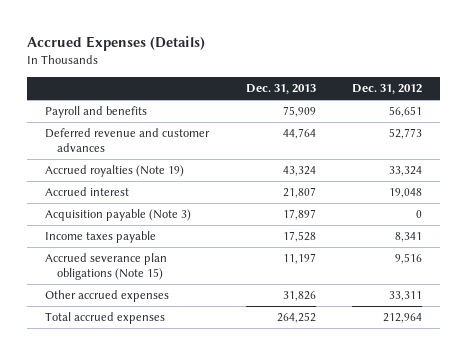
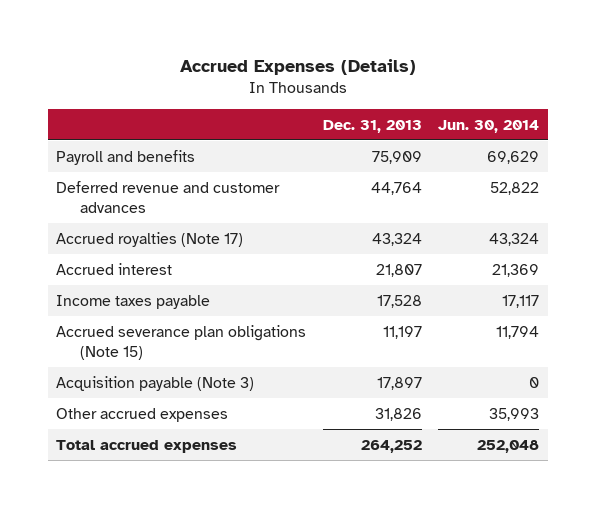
[351,84,422,95] Dec. 31, 2012 -> none
none -> [438,119,540,133] Jun. 30, 2014
[45,165,185,178] Accrued royalties (Note 19) -> [56,231,244,247] Accrued royalties (Note 17)
[45,209,192,222] Acquisition payable (Note 3) -> [56,375,255,391] Acquisition payable (Note 3)

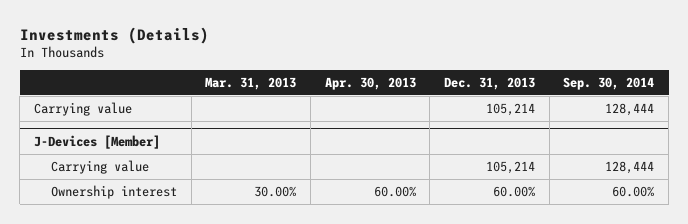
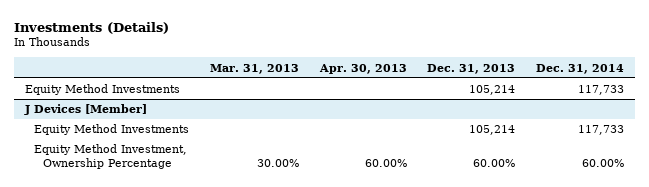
[563,76,655,90] Sep. 30, 2014 -> none
none -> [536,63,625,74] Dec. 31, 2014
[33,101,132,116] Carrying value -> [24,84,180,96] Equity Method Investments
[33,134,160,149] J-Devices [Member] -> [23,104,147,116] J Devices [Member]
[50,159,149,174] Carrying value -> [33,124,189,136] Equity Method Investments
[50,184,177,199] Ownership interest -> [33,144,187,169] Equity Method Investment, Ownership Percentage

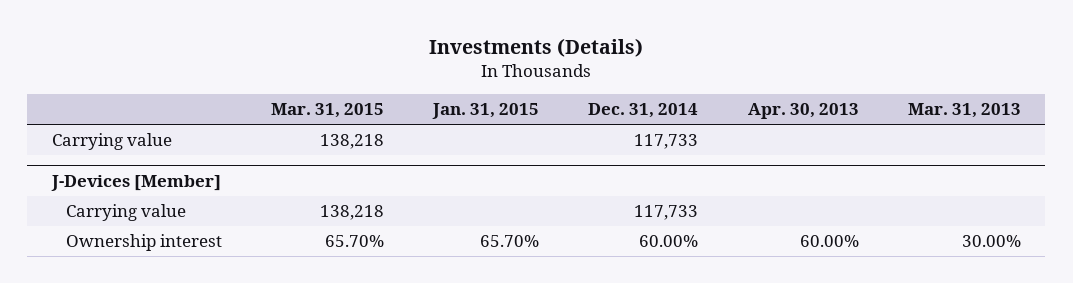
[427,63,516,74] Dec. 31, 2013 -> none
none -> [270,103,384,119] Mar. 31, 2015
none -> [432,103,540,120] Jan. 31, 2015
[24,84,180,96] Equity Method Investments -> [52,133,173,151] Carrying value
[23,104,147,116] J Devices [Member] -> [51,175,222,192] J-Devices [Member]
[33,124,189,136] Equity Method Investments -> [65,204,186,222] Carrying value
[33,144,187,169] Equity Method Investment, Ownership Percentage -> [65,234,222,252] Ownership interest

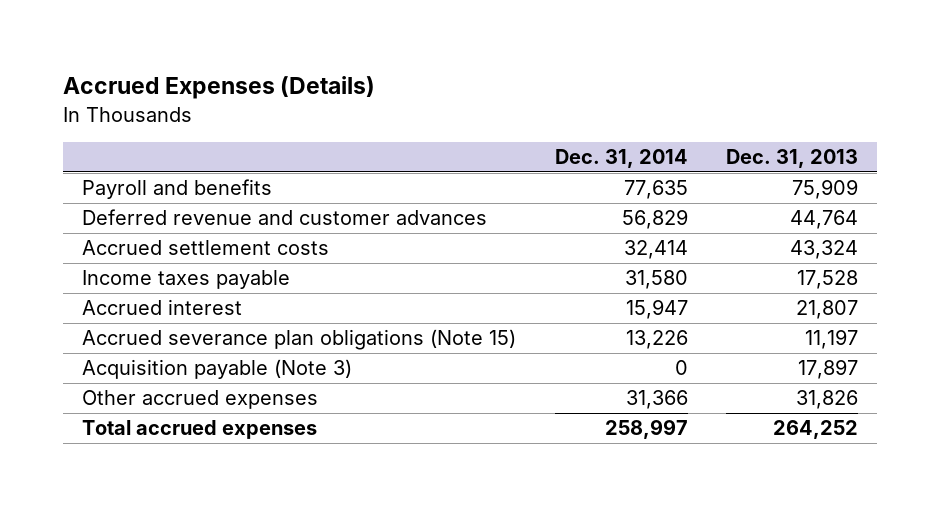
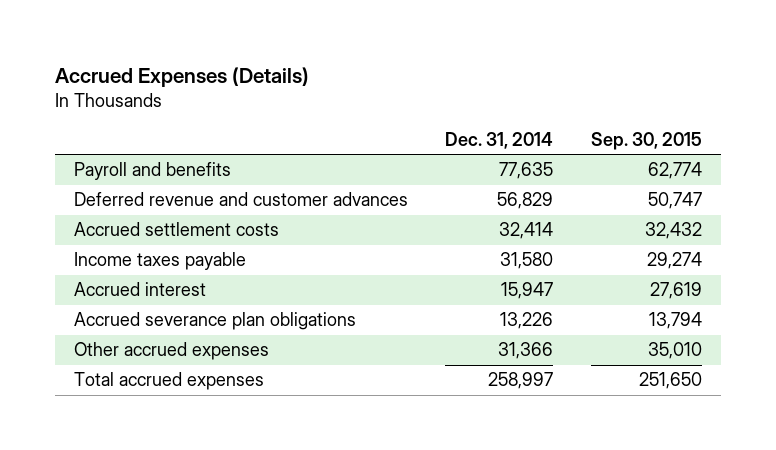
[726,149,859,169] Dec. 31, 2013 -> none
none -> [591,132,703,151] Sep. 30, 2015
[82,359,353,380] Acquisition payable (Note 3) -> none
[82,329,517,351] Accrued severance plan obligations (Note 15) -> [73,312,356,331] Accrued severance plan obligations

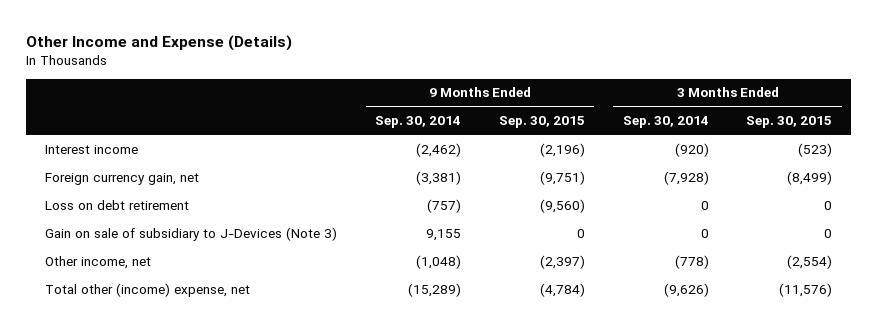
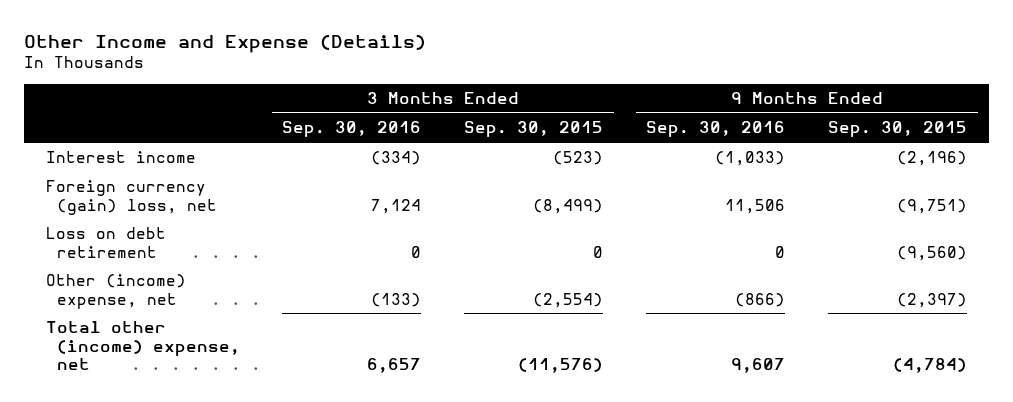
[375,116,462,129] Sep. 30, 2014 -> none
[622,116,709,129] Sep. 30, 2014 -> none
none -> [282,121,422,138] Sep. 30, 2016
none -> [646,121,786,138] Sep. 30, 2016
[45,172,200,185] Foreign currency gain, net -> [45,180,217,215] Foreign currency (gain) loss, net
[45,226,338,241] Gain on sale of subsidiary to J-Devices (Note 3) -> none
[45,255,152,269] Other income, net -> [45,274,186,309] Other (income) expense, net

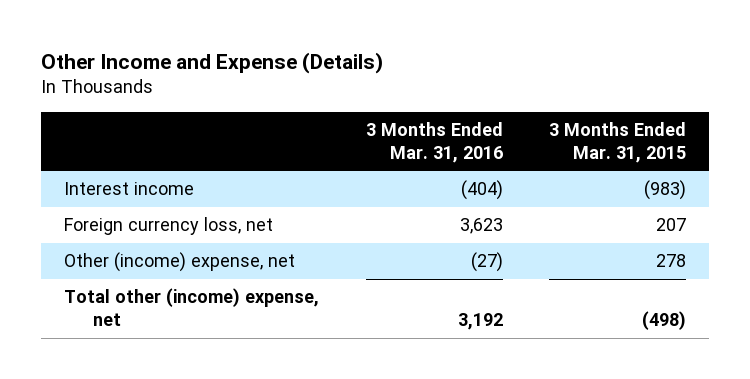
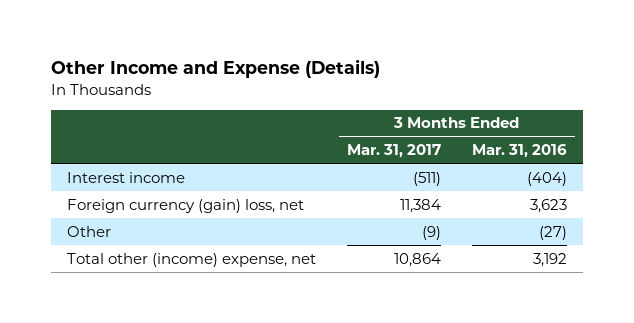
[548,121,686,163] 3 Months Ended Mar. 31, 2015 -> none
none -> [346,144,441,159] Mar. 31, 2017
[64,217,274,236] Foreign currency loss, net -> [66,198,304,213] Foreign currency (gain) loss, net
[64,252,296,273] Other (income) expense, net -> [66,225,111,237] Other

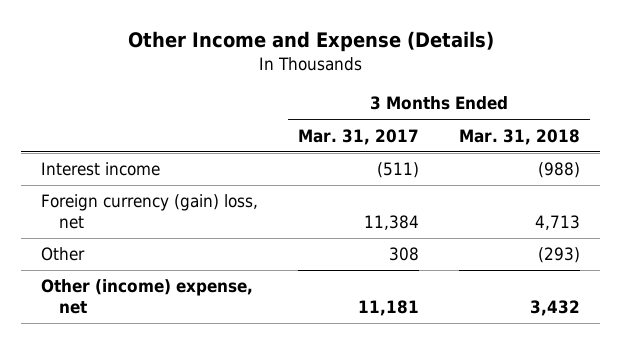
[472,144,568,159] Mar. 31, 2016 -> none
none -> [459,128,581,145] Mar. 31, 2018
[421,225,441,240] (9) -> [389,247,420,262] 308
[66,252,316,267] Total other (income) expense, net -> [41,279,254,315] Other (income) expense, net
[393,252,441,267] 10,864 -> [358,300,420,317] 11,181

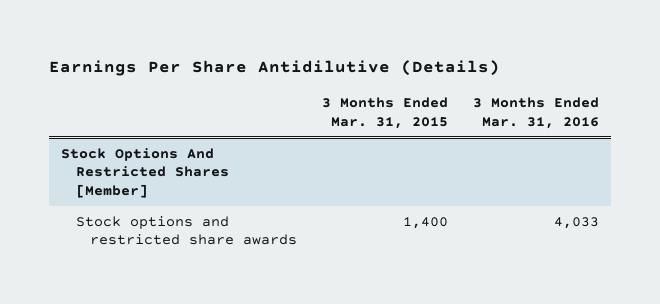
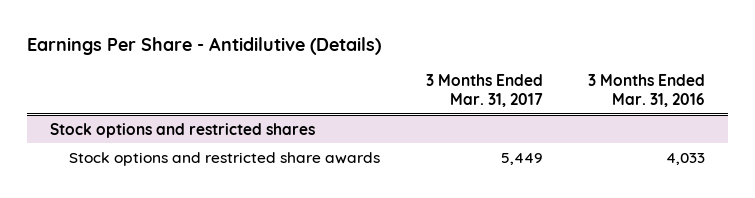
[48,60,500,77] Earnings Per Share Antidilutive (Details) -> [26,37,381,56] Earnings Per Share - Antidilutive (Details)
[321,97,448,129] 3 Months Ended Mar. 31, 2015 -> none
none -> [425,74,543,108] 3 Months Ended Mar. 31, 2017
[61,147,229,199] Stock Options And Restricted Shares [Member] -> [49,122,315,138] Stock options and restricted shares

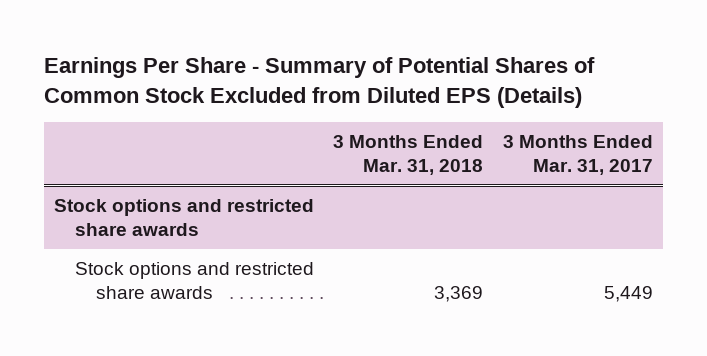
[26,37,381,56] Earnings Per Share - Antidilutive (Details) -> [44,57,596,108] Earnings Per Share - Summary of Potential Shares of Common Stock Excluded from Diluted EPS (Details)
[588,74,706,108] 3 Months Ended Mar. 31, 2016 -> none
none -> [333,134,484,176] 3 Months Ended Mar. 31, 2018
[49,122,315,138] Stock options and restricted shares -> [53,199,314,237] Stock options and restricted share awards

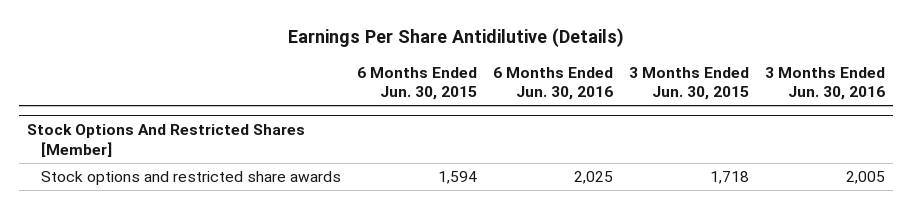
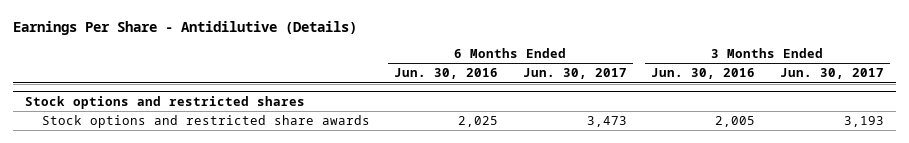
[288,27,625,47] Earnings Per Share Antidilutive (Details) -> [12,20,357,35] Earnings Per Share - Antidilutive (Details)
[357,66,478,101] 6 Months Ended Jun. 30, 2015 -> none
[629,66,750,101] 3 Months Ended Jun. 30, 2015 -> none
none -> [522,68,627,80] Jun. 30, 2017
none -> [779,68,884,80] Jun. 30, 2017
[26,123,305,157] Stock Options And Restricted Shares [Member] -> [25,95,306,109] Stock options and restricted shares

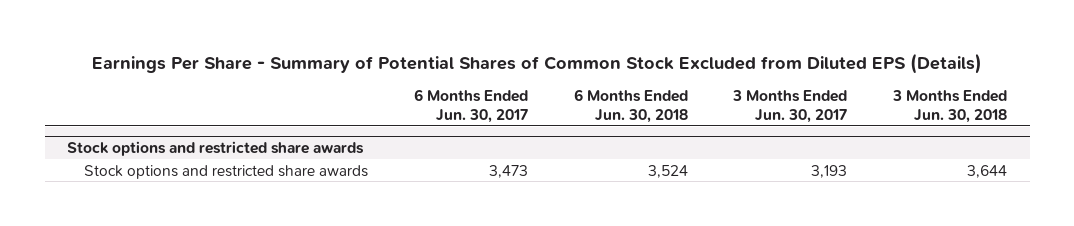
[12,20,357,35] Earnings Per Share - Antidilutive (Details) -> [92,52,983,74] Earnings Per Share - Summary of Potential Shares of Common Stock Excluded from Diluted EPS (Details)
[394,68,499,80] Jun. 30, 2016 -> none
[651,68,756,80] Jun. 30, 2016 -> none
none -> [573,89,688,124] 6 Months Ended Jun. 30, 2018
none -> [892,90,1008,124] 3 Months Ended Jun. 30, 2018
[25,95,306,109] Stock options and restricted shares -> [67,140,365,156] Stock options and restricted share awards

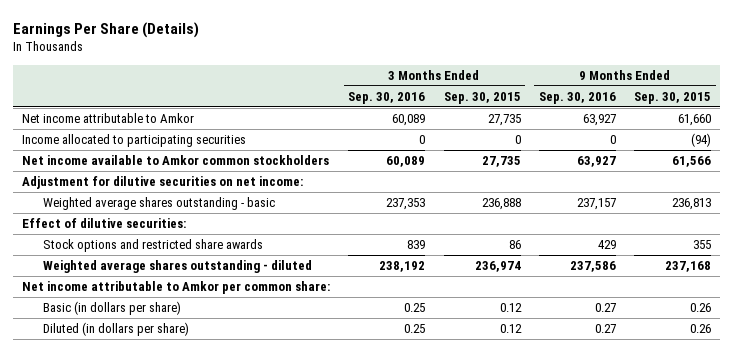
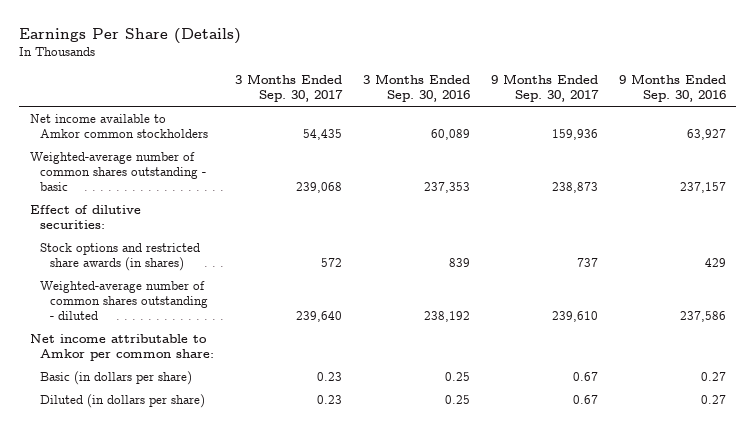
[443,91,521,104] Sep. 30, 2015 -> none
[633,91,711,104] Sep. 30, 2015 -> none
none -> [234,74,343,103] 3 Months Ended Sep. 30, 2017
none -> [490,74,599,103] 9 Months Ended Sep. 30, 2017
[22,113,195,124] Net income attributable to Amkor -> none
[22,134,247,148] Income allocated to participating securities -> none
[22,176,304,190] Adjustment for dilutive securities on net income: -> none
[43,197,276,211] Weighted average shares outstanding - basic -> [29,151,206,191] Weighted-average number of common shares outstanding - basic
[43,239,264,253] Stock options and restricted share awards -> [39,242,200,271] Stock options and restricted share awards (in shares)
[43,260,313,274] Weighted average shares outstanding - diluted -> [39,280,209,320] Weighted-average number of common shares outstanding - diluted

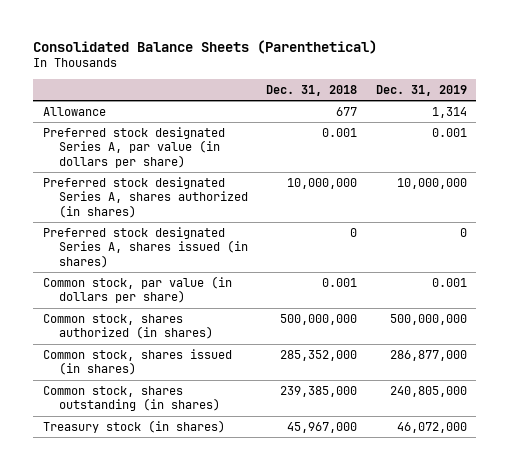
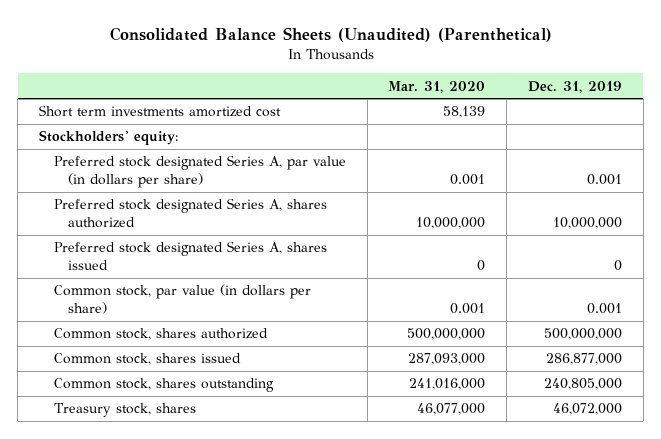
[33,39,378,54] Consolidated Balance Sheets (Parenthetical) -> [109,26,552,42] Consolidated Balance Sheets (Unaudited) (Parenthetical)
[266,84,358,96] Dec. 31, 2018 -> none
none -> [388,80,486,93] Mar. 31, 2020
[42,107,106,117] Allowance -> none
none -> [39,105,282,118] Short term investments amortized cost
none -> [39,130,179,146] Stockholders' equity:
[42,177,248,218] Preferred stock designated Series A, shares authorized (in shares) -> [53,198,327,229] Preferred stock designated Series A, shares authorized
[42,227,248,268] Preferred stock designated Series A, shares issued (in shares) -> [53,241,327,271] Preferred stock designated Series A, shares issued
[42,314,213,340] Common stock, shares authorized (in shares) -> [53,328,268,341] Common stock, shares authorized
[42,349,232,376] Common stock, shares issued (in shares) -> [53,353,241,366] Common stock, shares issued
[42,386,220,412] Common stock, shares outstanding (in shares) -> [53,378,274,393] Common stock, shares outstanding
[42,420,225,434] Treasury stock (in shares) -> [53,403,196,418] Treasury stock, shares

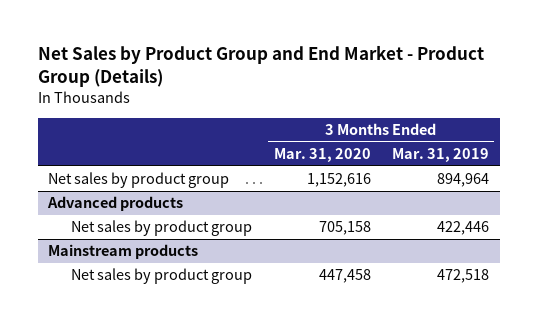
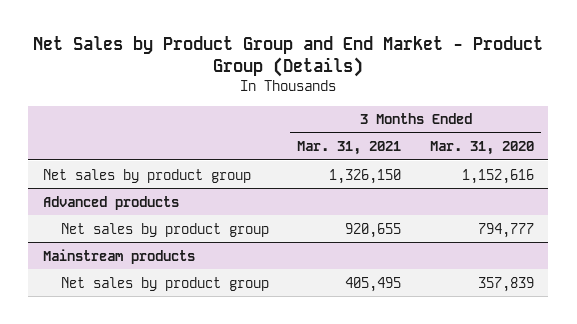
[391,148,489,163] Mar. 31, 2019 -> none
none -> [297,141,402,156] Mar. 31, 2021
[318,221,371,236] 705,158 -> [478,222,535,238] 794,777
[318,269,371,284] 447,458 -> [478,276,535,292] 357,839

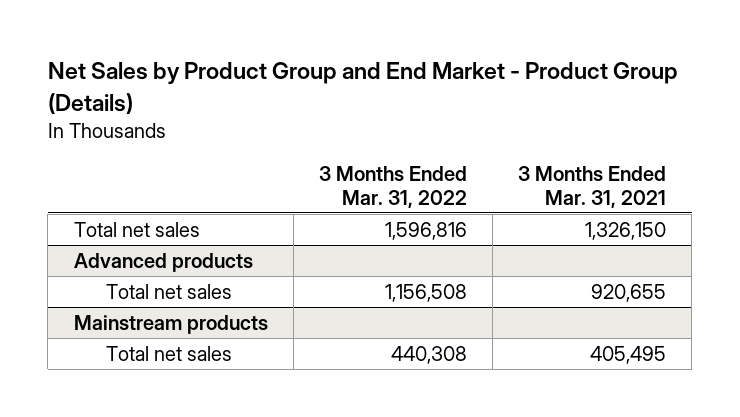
[430,141,535,156] Mar. 31, 2020 -> none
none -> [318,165,467,209] 3 Months Ended Mar. 31, 2022
[42,168,251,183] Net sales by product group -> [73,221,200,237] Total net sales
[60,222,269,237] Net sales by product group -> [105,283,232,299] Total net sales
[60,276,269,291] Net sales by product group -> [105,345,232,361] Total net sales

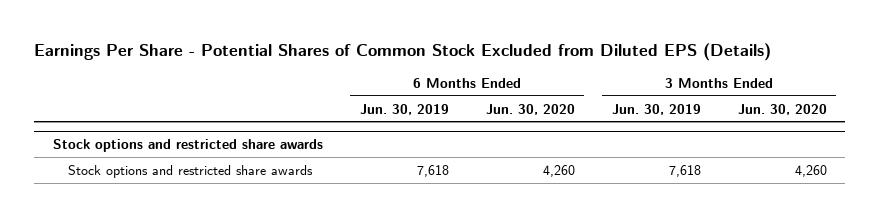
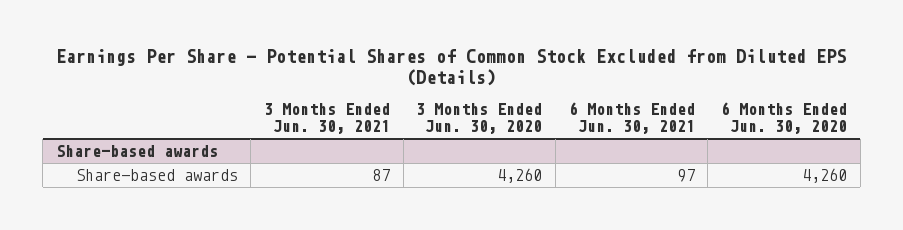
[359,103,449,115] Jun. 30, 2019 -> none
[611,103,701,115] Jun. 30, 2019 -> none
none -> [263,103,390,135] 3 Months Ended Jun. 30, 2021
none -> [568,102,695,135] 6 Months Ended Jun. 30, 2021
[52,138,323,152] Stock options and restricted share awards -> [55,145,218,158] Share-based awards
[68,164,314,178] Stock options and restricted share awards -> [75,169,238,182] Share-based awards

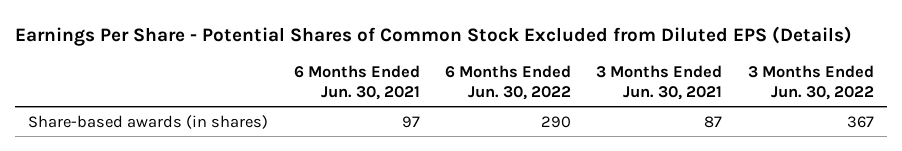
[416,103,543,135] 3 Months Ended Jun. 30, 2020 -> none
[720,102,847,135] 6 Months Ended Jun. 30, 2020 -> none
none -> [445,65,572,100] 6 Months Ended Jun. 30, 2022
none -> [747,65,874,100] 3 Months Ended Jun. 30, 2022
[55,145,218,158] Share-based awards -> none
[75,169,238,182] Share-based awards -> [28,114,269,129] Share-based awards (in shares)

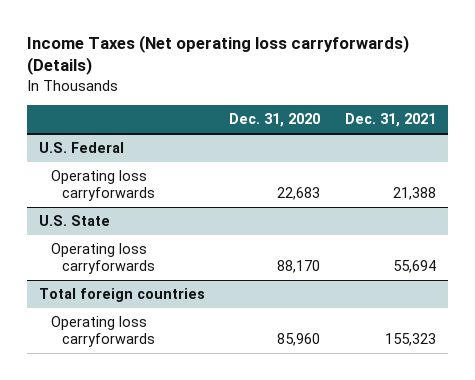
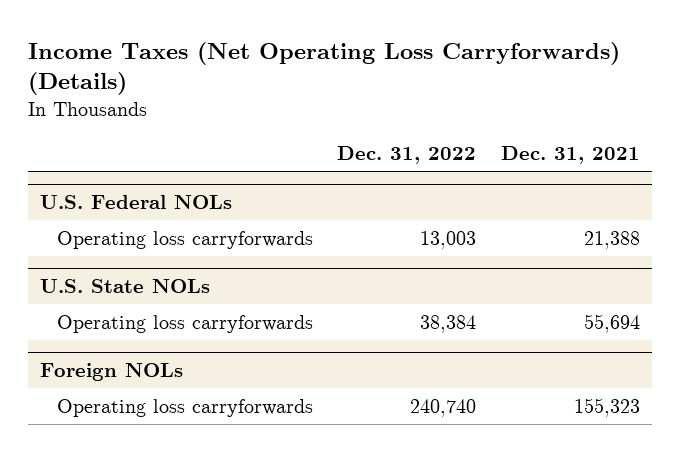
[26,34,409,76] Income Taxes (Net operating loss carryforwards) (Details) -> [28,41,621,96] Income Taxes (Net Operating Loss Carryforwards) (Details)
[229,113,321,128] Dec. 31, 2020 -> none
none -> [337,146,477,165] Dec. 31, 2022
[38,142,124,154] U.S. Federal -> [40,195,233,210] U.S. Federal NOLs
[38,215,110,227] U.S. State -> [40,279,211,294] U.S. State NOLs
[38,288,205,303] Total foreign countries -> [40,363,184,382] Foreign NOLs

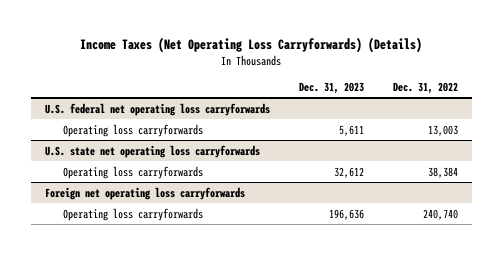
[500,146,640,165] Dec. 31, 2021 -> none
none -> [298,81,364,94] Dec. 31, 2023
[40,195,233,210] U.S. Federal NOLs -> [45,102,271,116] U.S. federal net operating loss carryforwards
[40,279,211,294] U.S. State NOLs -> [45,144,261,158] U.S. state net operating loss carryforwards
[40,363,184,382] Foreign NOLs -> [45,186,246,200] Foreign net operating loss carryforwards

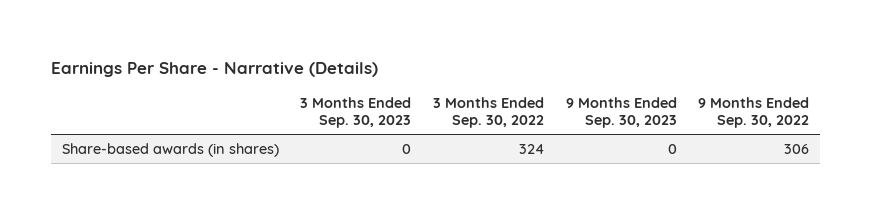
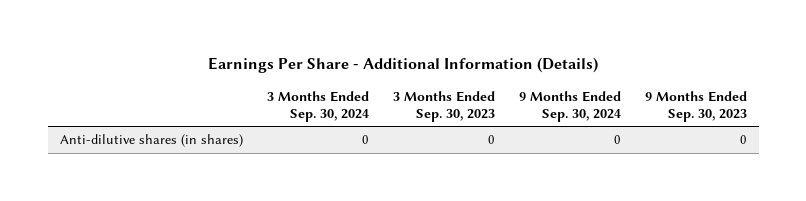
[51,61,379,77] Earnings Per Share - Narrative (Details) -> [208,57,599,74] Earnings Per Share - Additional Information (Details)
[433,96,545,129] 3 Months Ended Sep. 30, 2022 -> none
[698,96,810,129] 9 Months Ended Sep. 30, 2022 -> none
none -> [266,90,369,123] 3 Months Ended Sep. 30, 2024
none -> [518,90,621,123] 9 Months Ended Sep. 30, 2024
[61,143,279,158] Share-based awards (in shares) -> [59,134,243,148] Anti-dilutive shares (in shares)

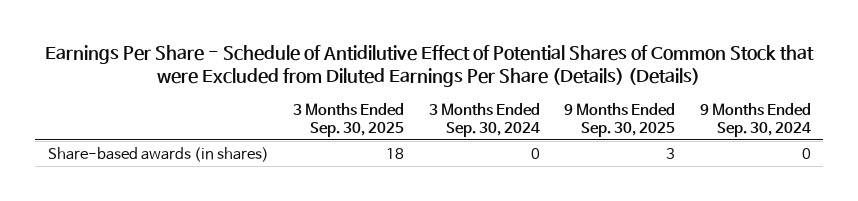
[208,57,599,74] Earnings Per Share - Additional Information (Details) -> [45,44,815,88] Earnings Per Share - Schedule of Antidilutive Effect of Potential Shares of Common Stock that were Excluded from Diluted Earnings Per Share (Details) (Details)
[392,90,495,123] 3 Months Ended Sep. 30, 2023 -> none
[644,90,747,123] 9 Months Ended Sep. 30, 2023 -> none
none -> [293,103,405,137] 3 Months Ended Sep. 30, 2025
none -> [564,103,676,137] 9 Months Ended Sep. 30, 2025
[59,134,243,148] Anti-dilutive shares (in shares) -> [47,146,269,162] Share-based awards (in shares)

